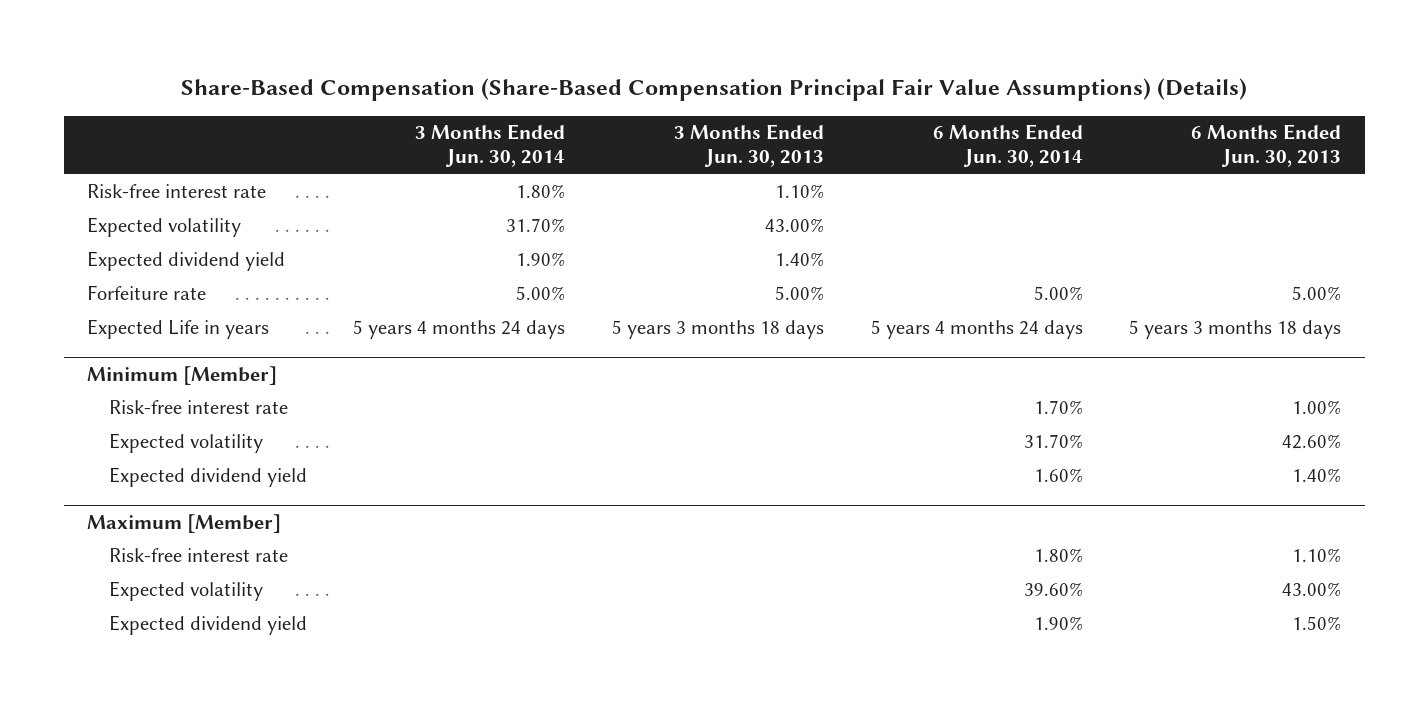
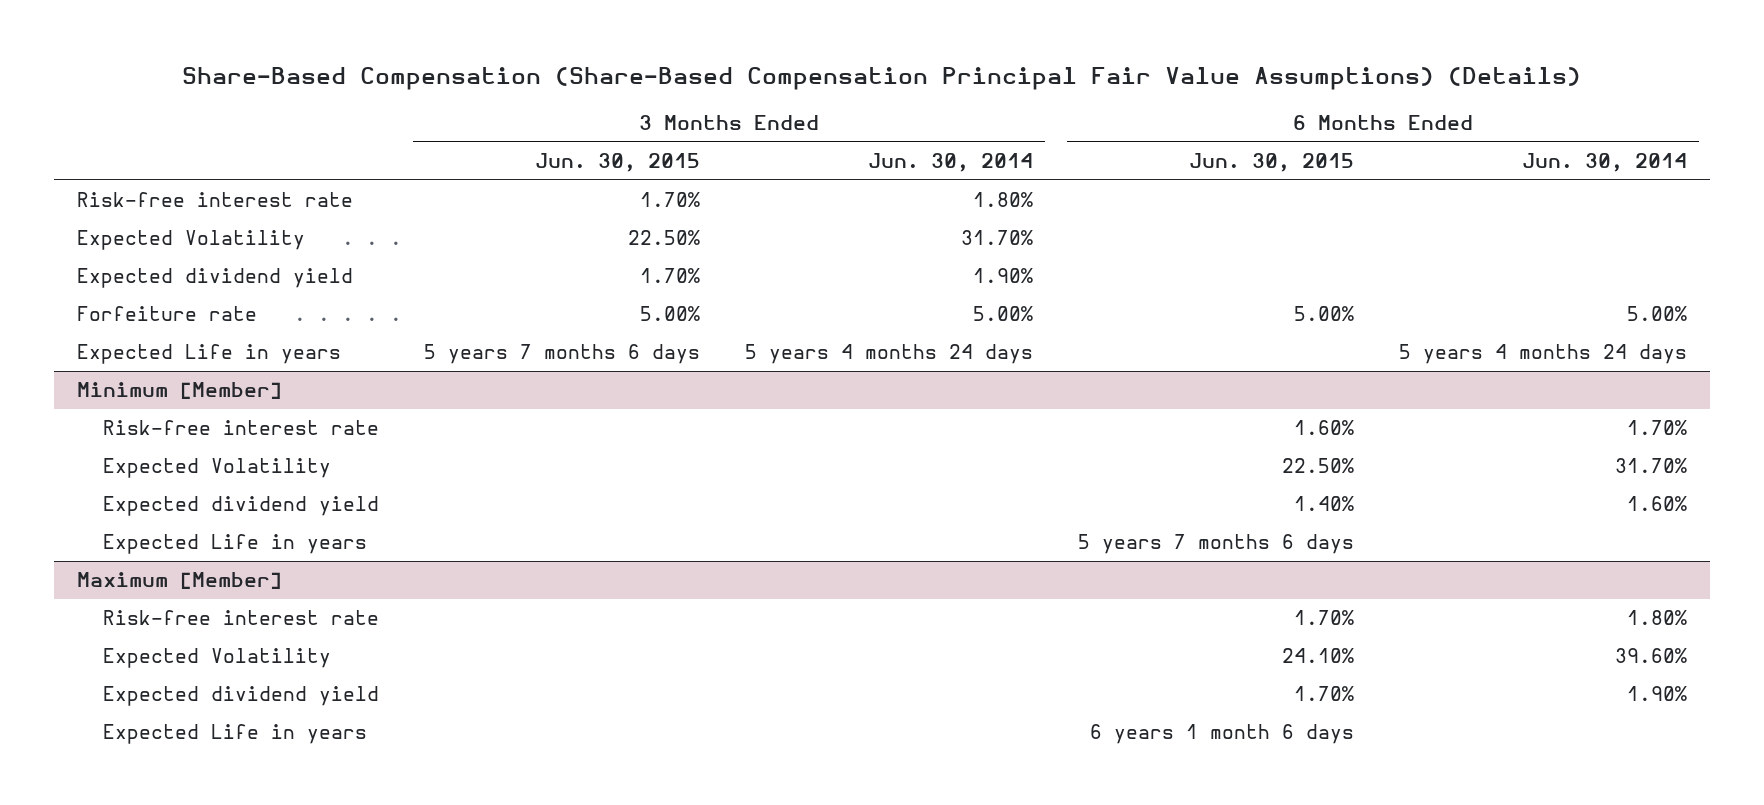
[673,124,824,168] 3 Months Ended Jun. 30, 2013 -> none
[1191,124,1342,168] 6 Months Ended Jun. 30, 2013 -> none
none -> [535,152,701,172] Jun. 30, 2015
none -> [1189,152,1355,172] Jun. 30, 2015
[87,217,242,238] Expected volatility -> [77,230,306,251] Expected Volatility
[108,433,263,454] Expected volatility -> [103,458,332,479] Expected Volatility
none -> [103,534,368,555] Expected Life in years
[108,581,263,602] Expected volatility -> [103,648,332,669] Expected Volatility
none -> [103,724,368,745] Expected Life in years

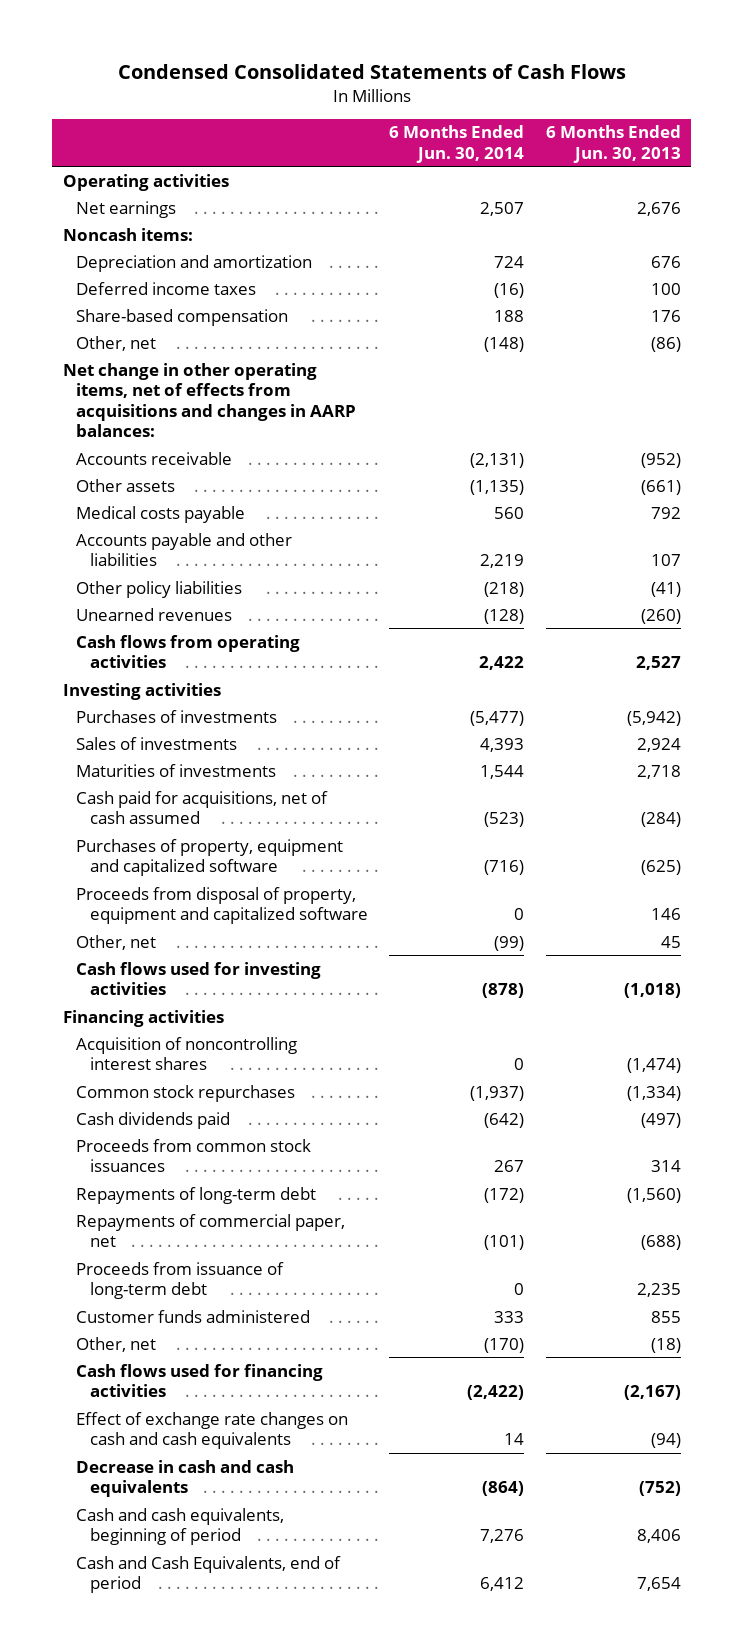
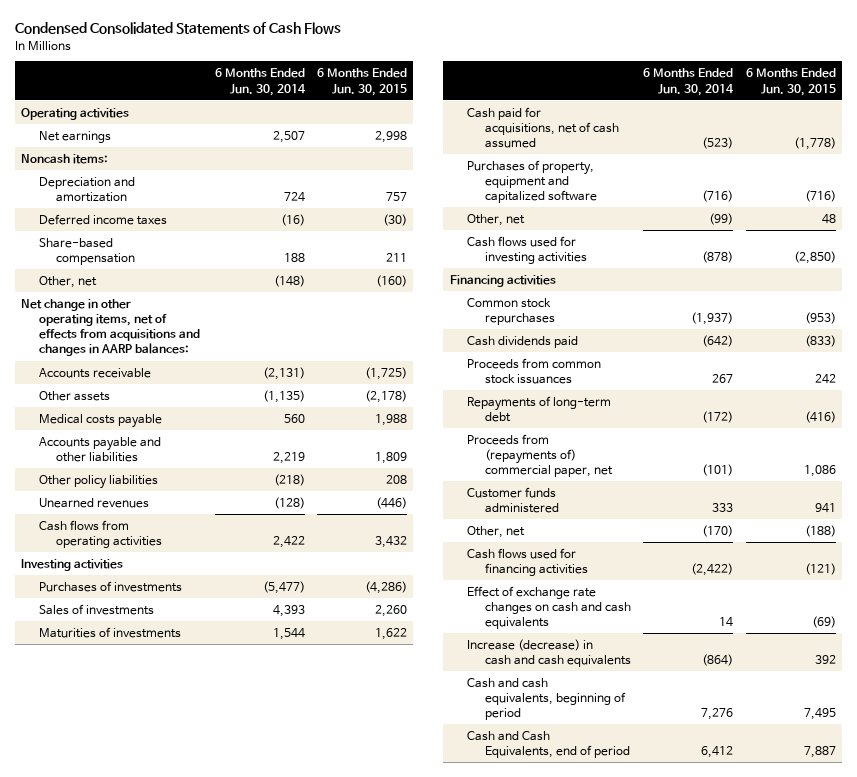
[545,125,681,163] 6 Months Ended Jun. 30, 2013 -> none
none -> [317,68,408,96] 6 Months Ended Jun. 30, 2015
[76,886,368,925] Proceeds from disposal of property, equipment and capitalized software -> none
[76,1036,298,1071] Acquisition of noncontrolling interest shares -> none
[76,1261,285,1300] Proceeds from issuance of long-term debt -> none
[76,1213,346,1248] Repayments of commercial paper, net -> [467,433,613,478] Proceeds from (repayments of) commercial paper, net
[76,1459,295,1498] Decrease in cash and cash equivalents -> [467,638,631,668] Increase (decrease) in cash and cash equivalents

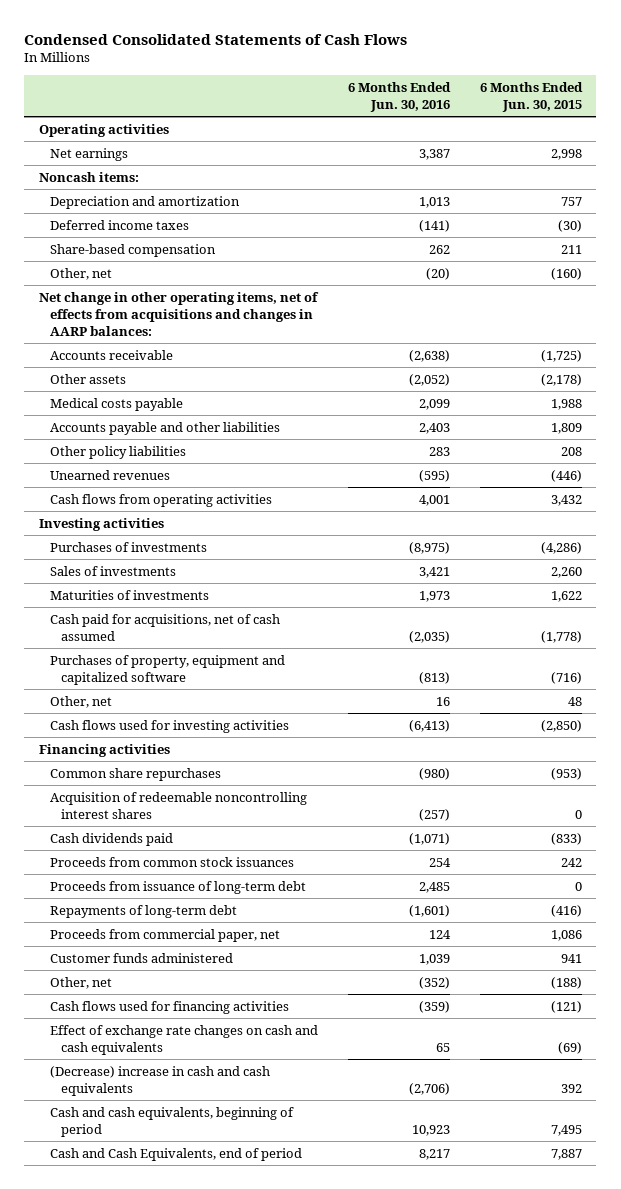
[214,68,306,96] 6 Months Ended Jun. 30, 2014 -> none
none -> [347,82,451,113] 6 Months Ended Jun. 30, 2016
[467,297,555,326] Common stock repurchases -> [50,767,222,781] Common share repurchases
none -> [50,791,308,819] Acquisition of redeemable noncontrolling interest shares
none -> [50,880,307,894] Proceeds from issuance of long-term debt
[467,433,613,478] Proceeds from (repayments of) commercial paper, net -> [50,928,281,942] Proceeds from commercial paper, net
[467,638,631,668] Increase (decrease) in cash and cash equivalents -> [50,1065,271,1096] (Decrease) increase in cash and cash equivalents

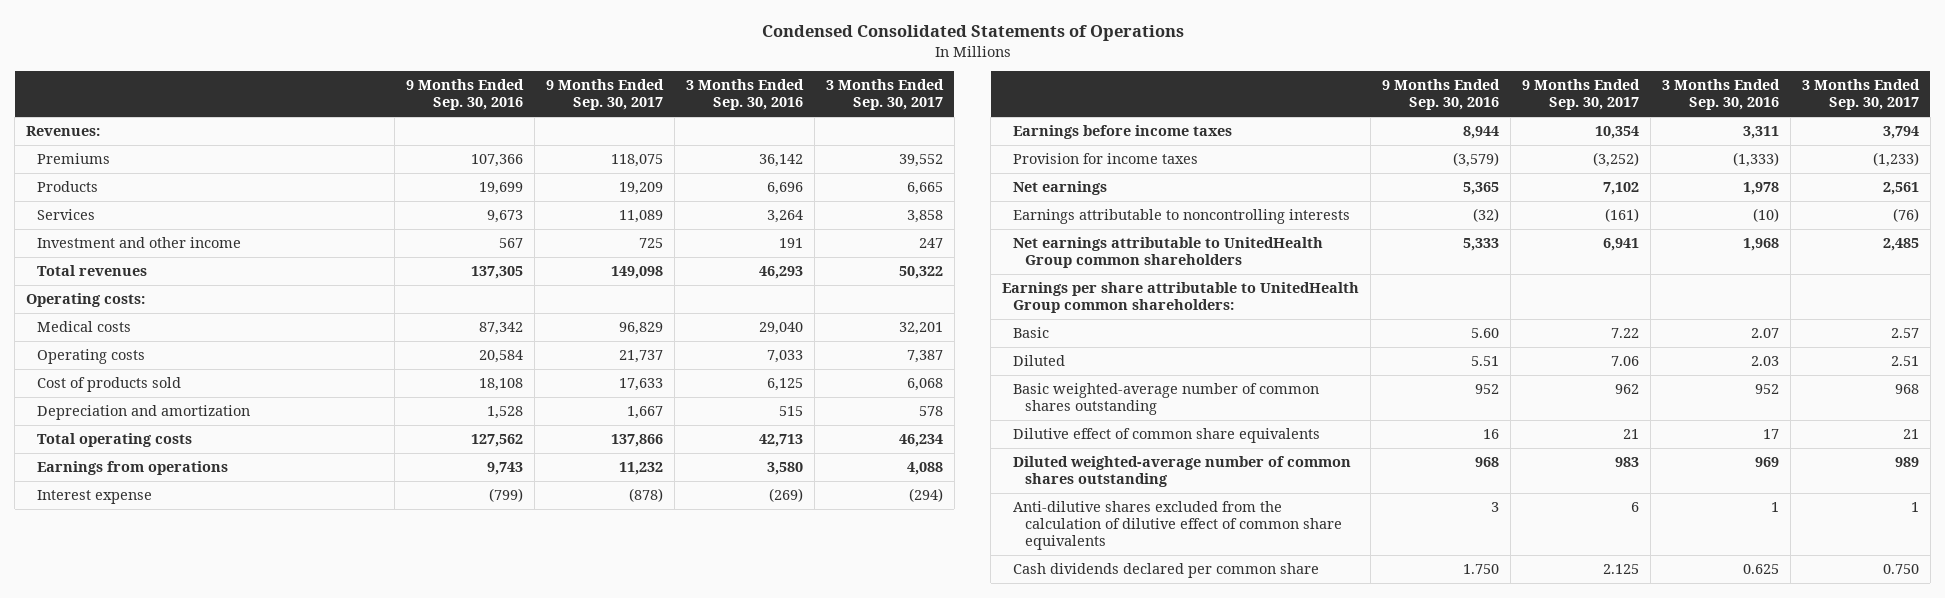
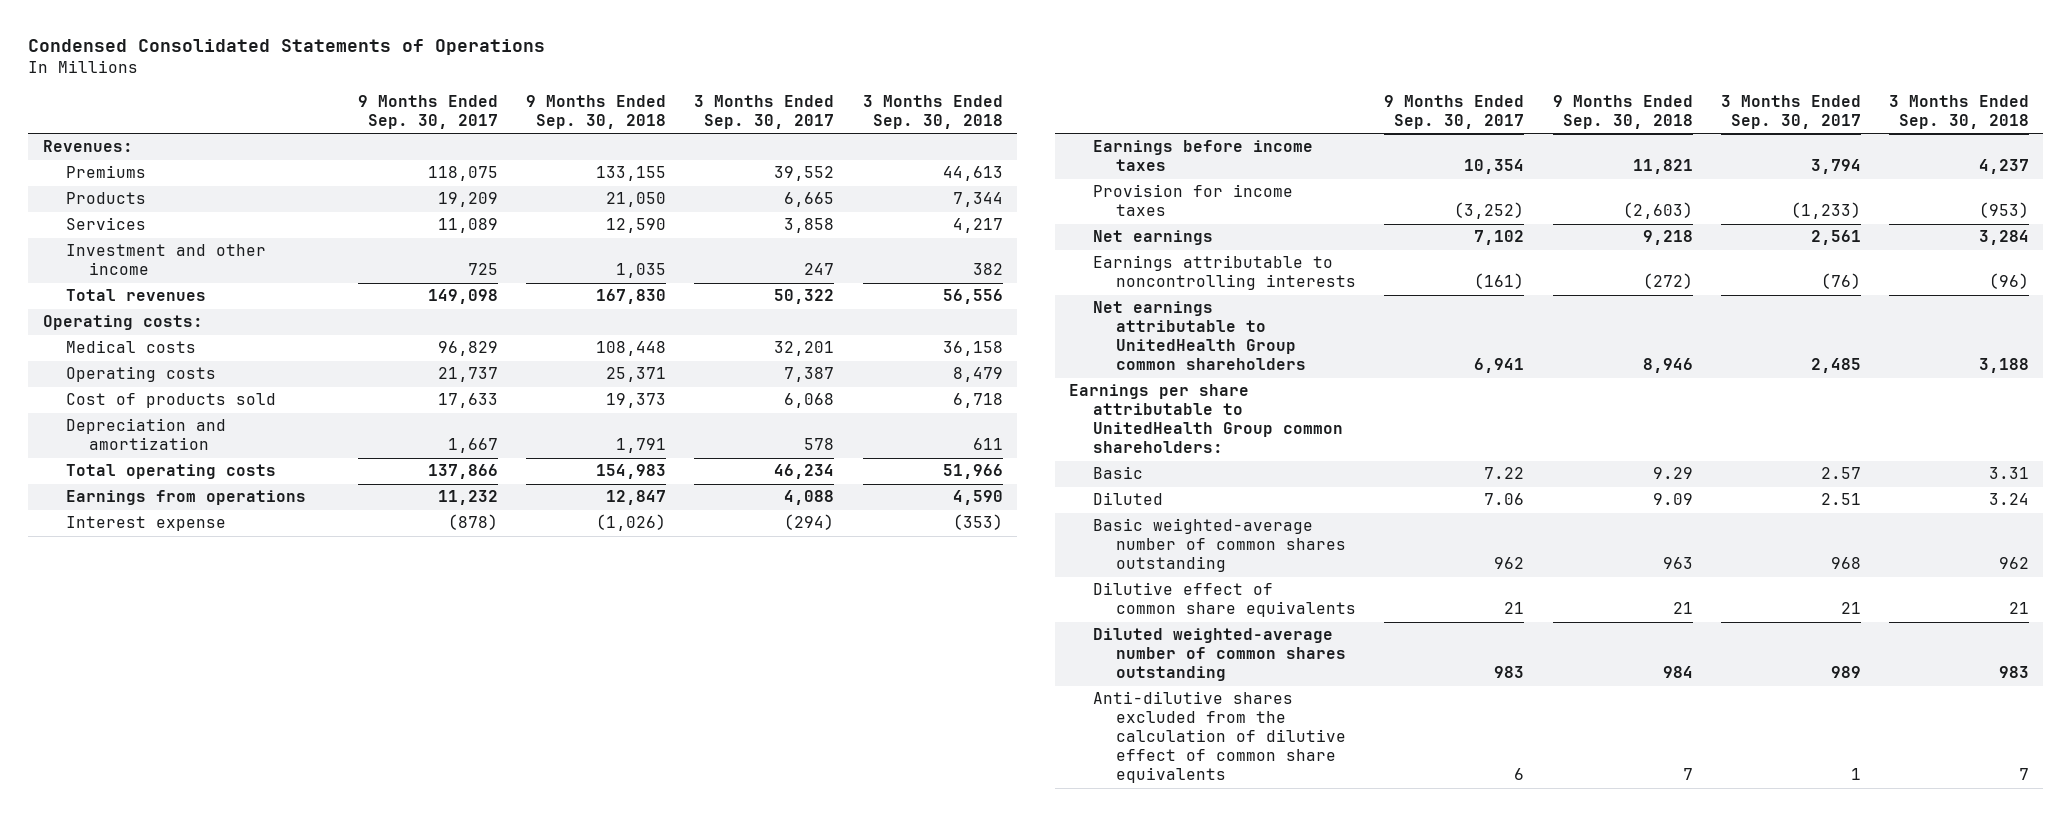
[406,79,525,111] 9 Months Ended Sep. 30, 2016 -> none
[686,79,805,111] 3 Months Ended Sep. 30, 2016 -> none
none -> [525,95,666,129] 9 Months Ended Sep. 30, 2018
none -> [862,95,1003,129] 3 Months Ended Sep. 30, 2018
[1013,563,1320,579] Cash dividends declared per common share -> none

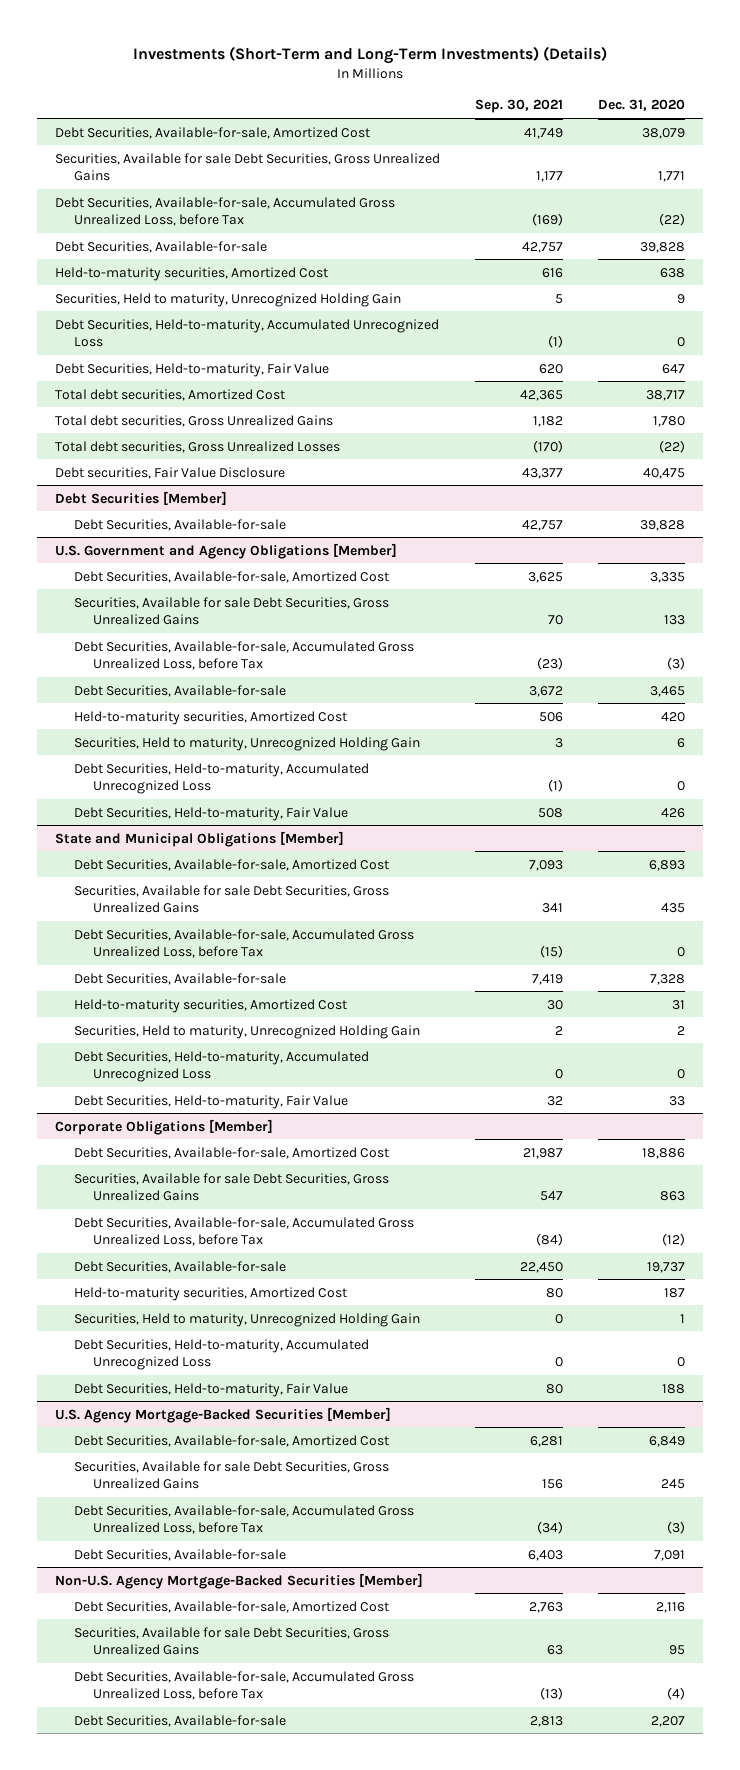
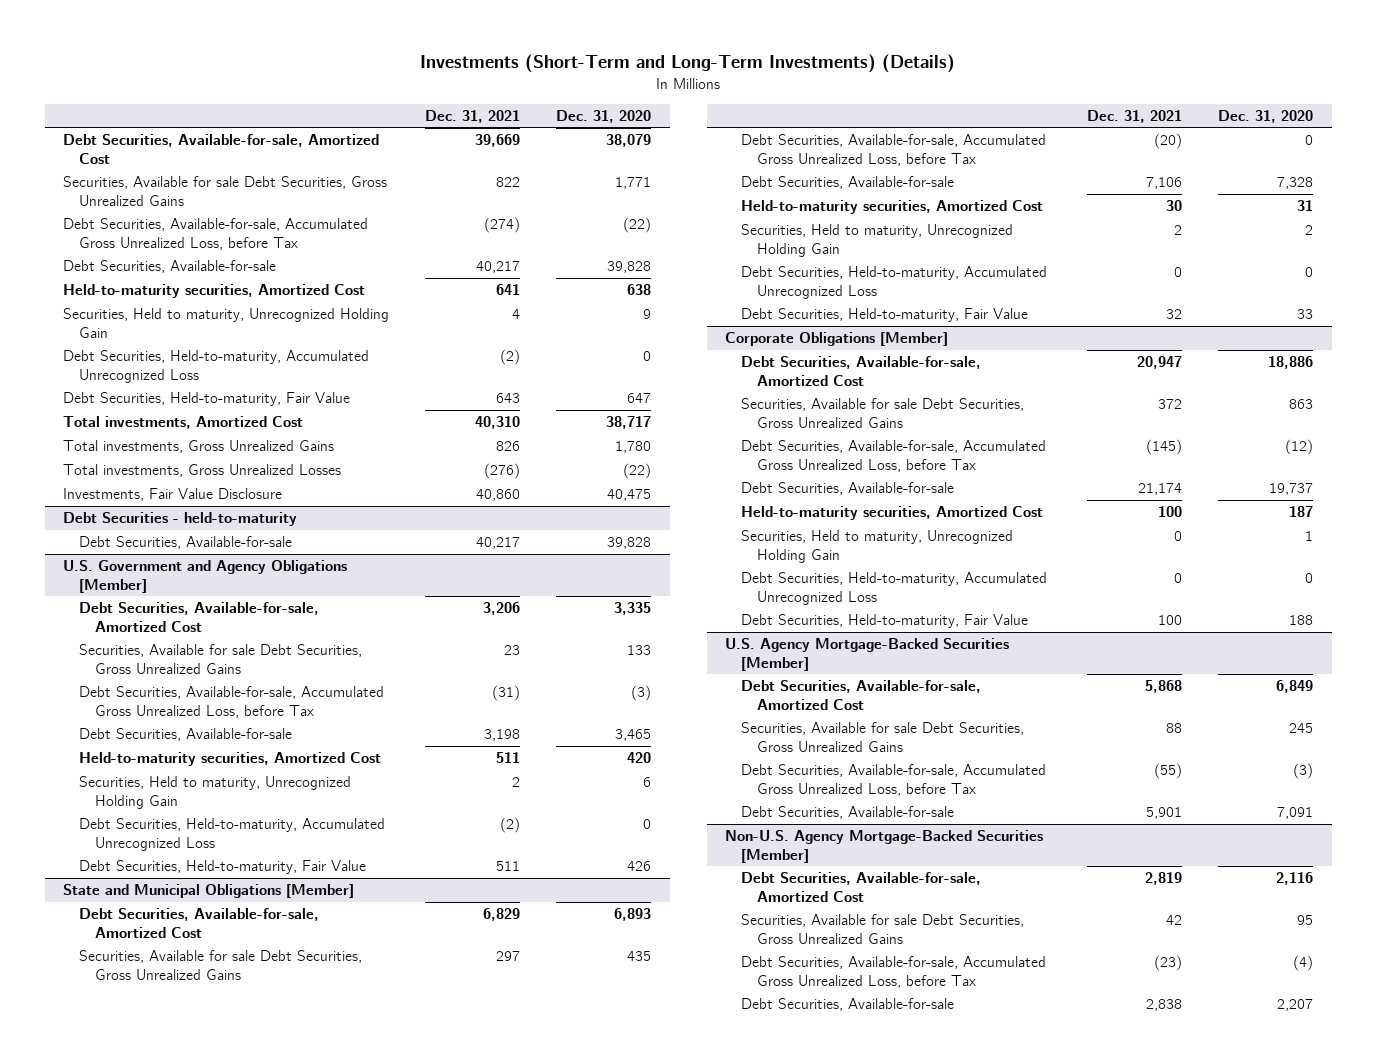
[474,99,563,114] Sep. 30, 2021 -> none
none -> [425,109,521,123] Dec. 31, 2021
[54,388,285,401] Total debt securities, Amortized Cost -> [63,416,304,430] Total investments, Amortized Cost
[54,414,333,427] Total debt securities, Gross Unrealized Gains -> [63,440,335,454] Total investments, Gross Unrealized Gains
[54,440,340,453] Total debt securities, Gross Unrealized Losses -> [63,464,342,478] Total investments, Gross Unrealized Losses
[54,466,285,479] Debt securities, Fair Value Disclosure -> [63,488,283,502] Investments, Fair Value Disclosure
[54,490,227,505] Debt Securities [Member] -> [63,512,298,527] Debt Securities - held-to-maturity

